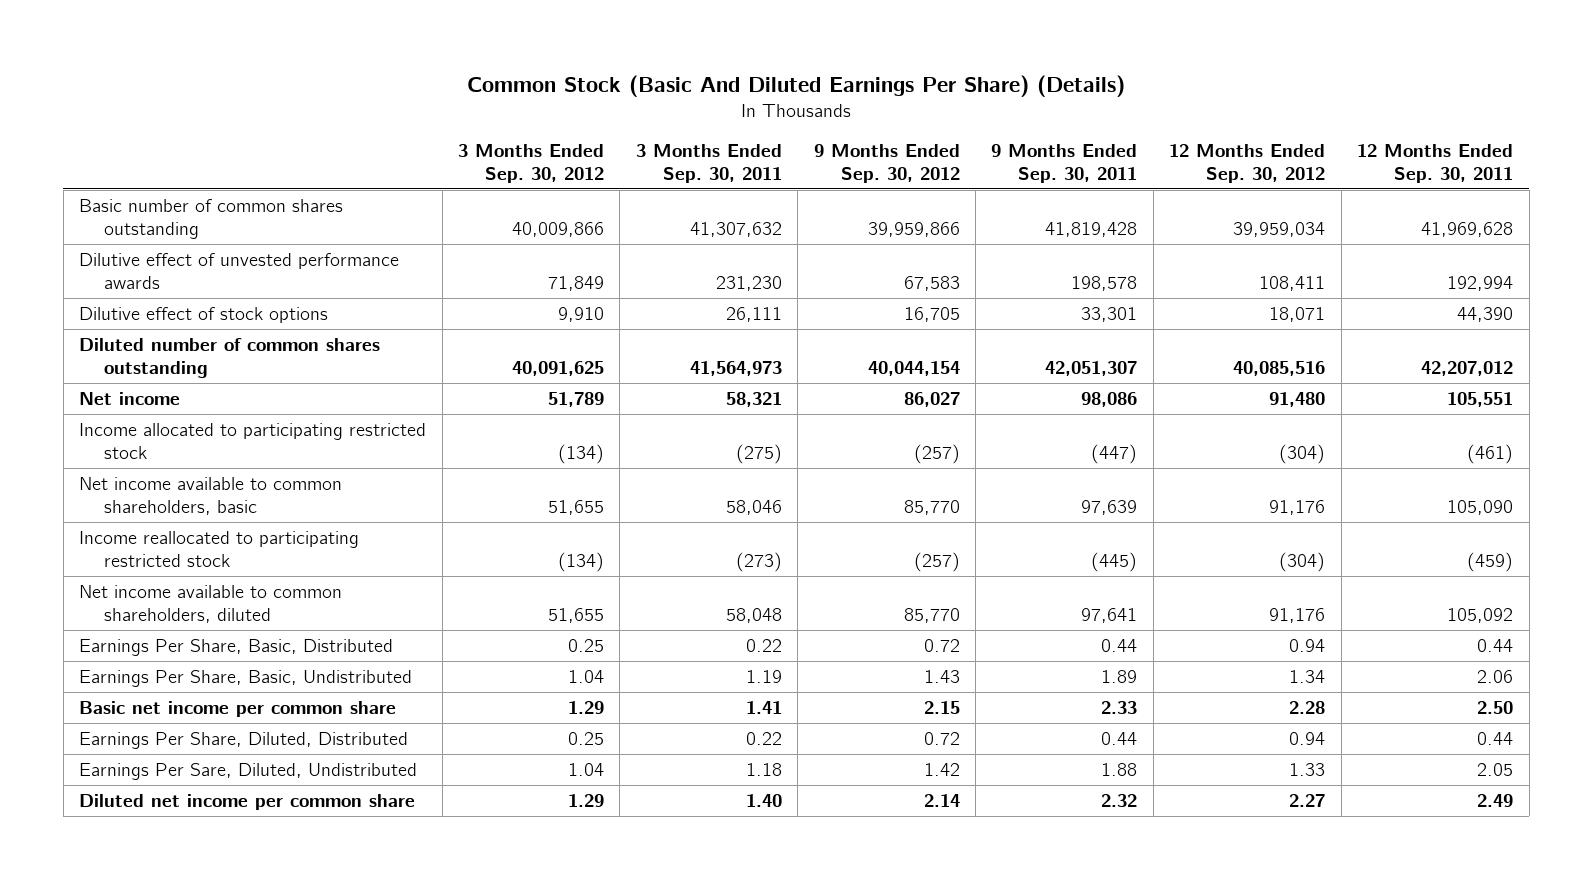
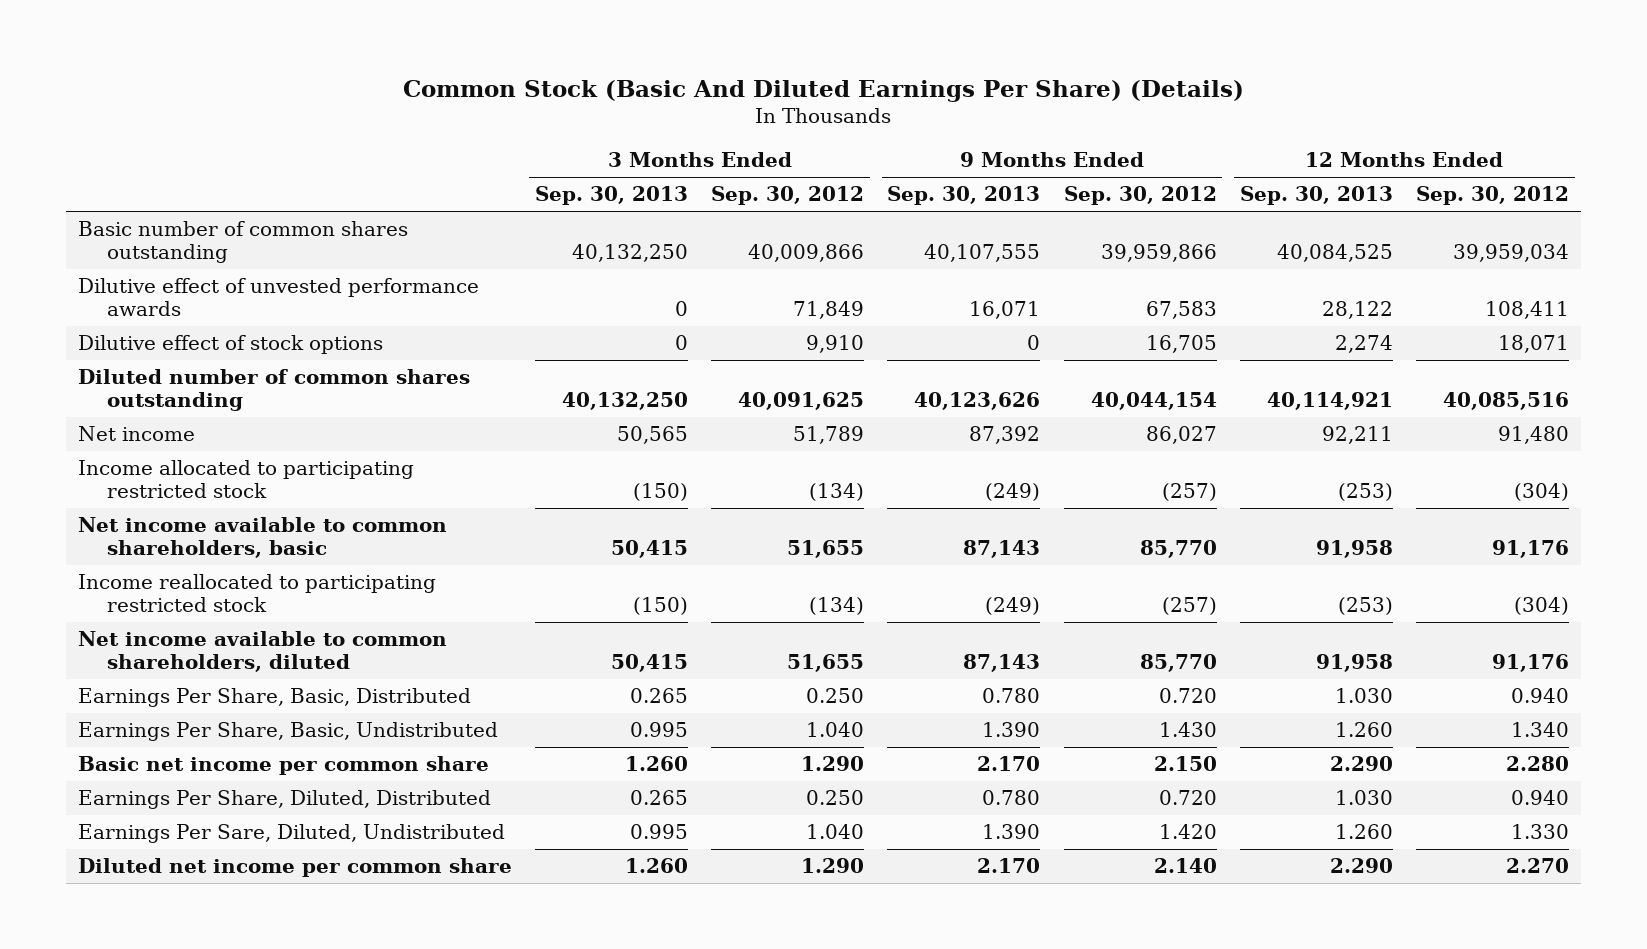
[635,144,782,183] 3 Months Ended Sep. 30, 2011 -> none
[991,144,1138,183] 9 Months Ended Sep. 30, 2011 -> none
[1357,144,1514,183] 12 Months Ended Sep. 30, 2011 -> none
none -> [535,186,689,206] Sep. 30, 2013
none -> [887,186,1041,206] Sep. 30, 2013
none -> [1239,186,1393,206] Sep. 30, 2013
[567,638,604,652] 0.25 -> [806,688,865,704] 0.250
[923,638,960,652] 0.72 -> [1158,688,1217,704] 0.720
[1289,638,1326,652] 0.94 -> [1511,688,1570,704] 0.940
[567,669,604,683] 1.04 -> [806,722,865,738] 1.040
[923,669,960,683] 1.43 -> [1158,722,1217,738] 1.430
[1289,669,1326,683] 1.34 -> [1511,722,1570,738] 1.340
[567,700,604,714] 1.29 -> [801,756,865,772] 1.290
[923,700,960,714] 2.15 -> [1153,756,1217,772] 2.150
[1289,700,1326,714] 2.28 -> [1506,756,1570,772] 2.280
[567,731,604,745] 0.25 -> [806,790,865,806] 0.250
[923,731,960,745] 0.72 -> [1158,790,1217,806] 0.720
[1289,731,1326,745] 0.94 -> [1511,790,1570,806] 0.940
[567,762,604,776] 1.04 -> [806,824,865,840] 1.040
[923,762,960,776] 1.42 -> [1158,824,1217,840] 1.420
[1289,762,1326,776] 1.33 -> [1511,824,1570,840] 1.330
[567,793,604,807] 1.29 -> [801,858,865,874] 1.290
[923,793,960,807] 2.14 -> [1153,858,1217,874] 2.140
[1289,793,1326,807] 2.27 -> [1506,858,1570,874] 2.270

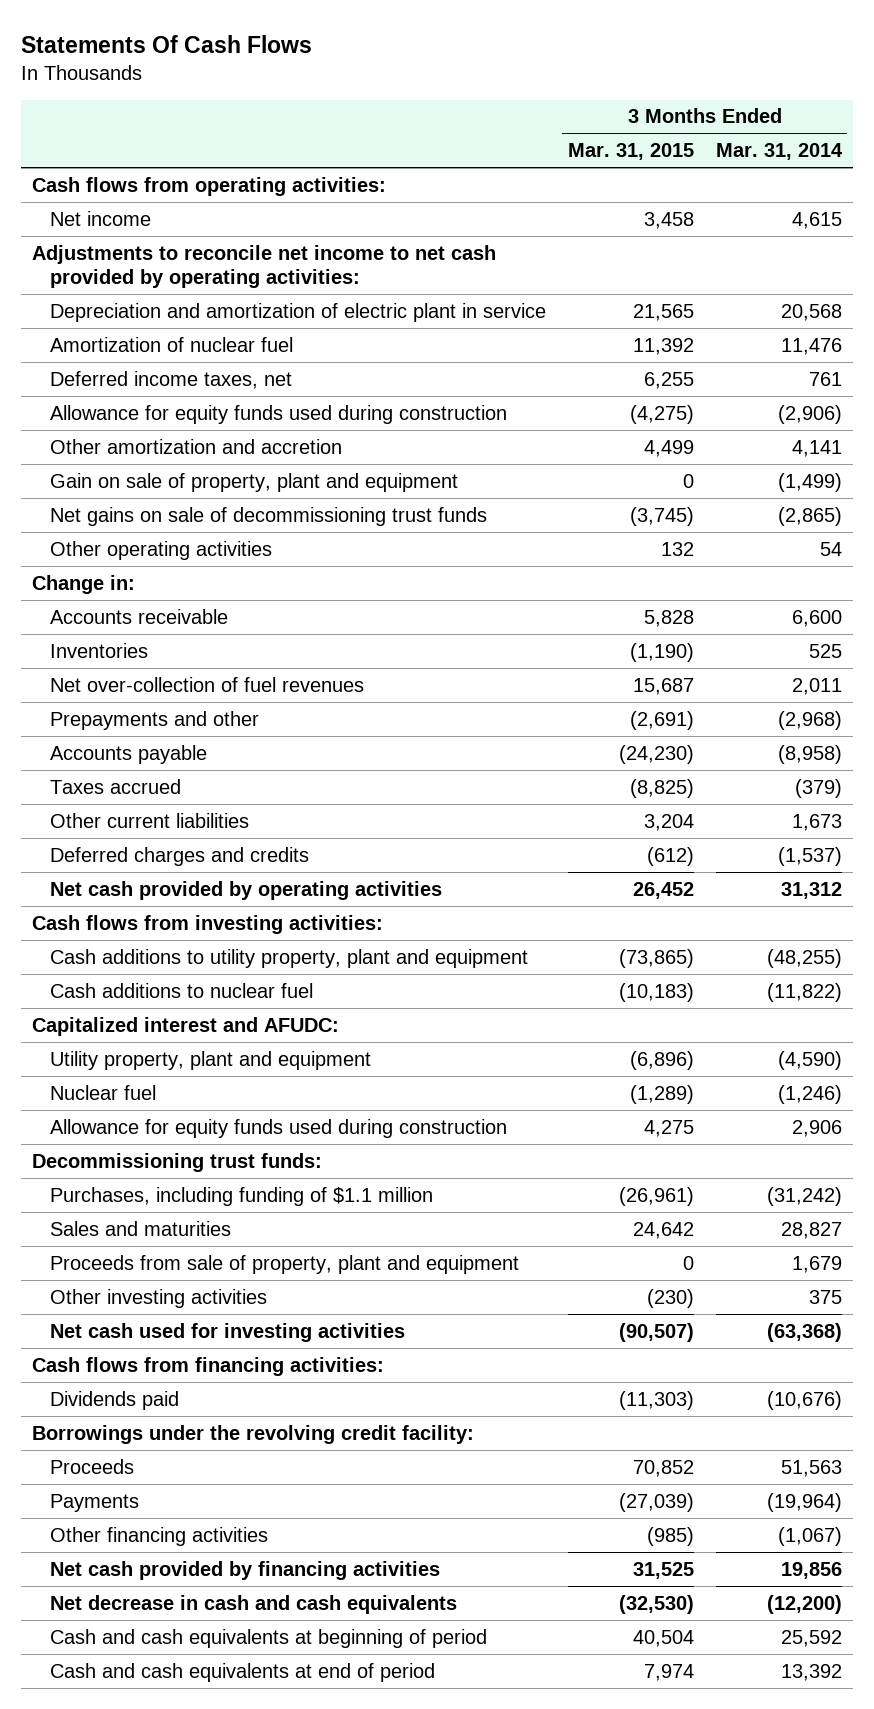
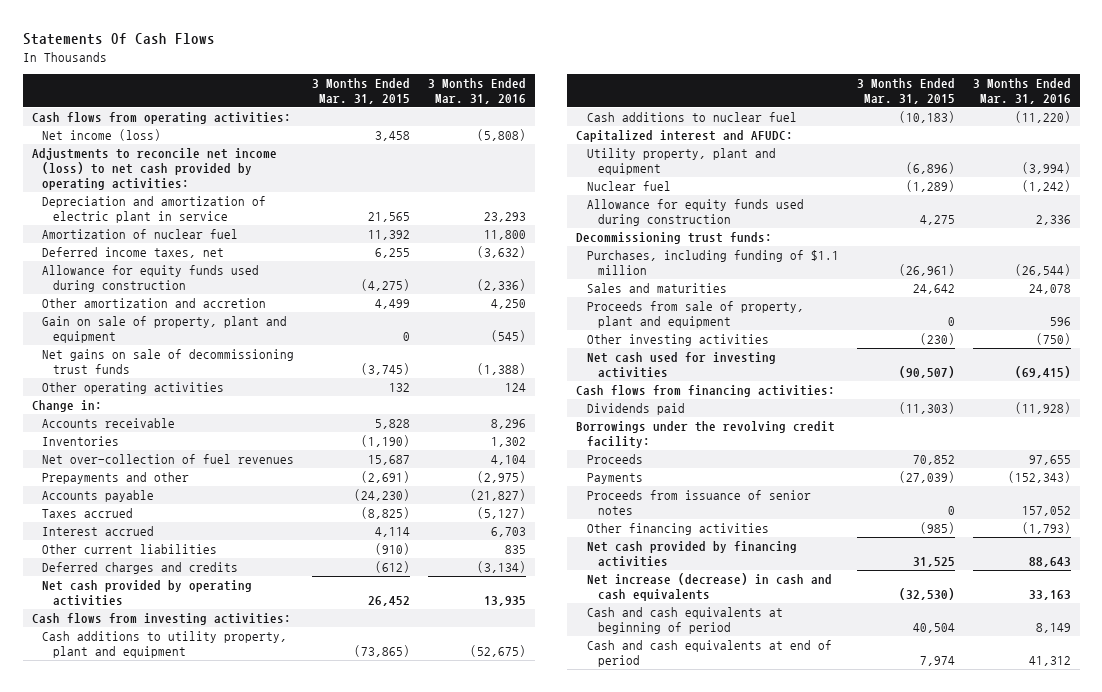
[715,143,843,161] Mar. 31, 2014 -> none
none -> [427,77,526,104] 3 Months Ended Mar. 31, 2016
[50,210,152,226] Net income -> [42,129,162,142] Net income (loss)
[32,244,497,289] Adjustments to reconcile net income to net cash provided by operating activities: -> [31,148,277,191] Adjustments to reconcile net income (loss) to net cash provided by operating activities:
none -> [42,526,155,537] Interest accrued
[643,813,694,831] 3,204 -> [375,543,411,556] (910)
none -> [586,490,811,516] Proceeds from issuance of senior notes
[50,1594,458,1614] Net decrease in cash and cash equivalents -> [586,573,832,602] Net increase (decrease) in cash and cash equivalents

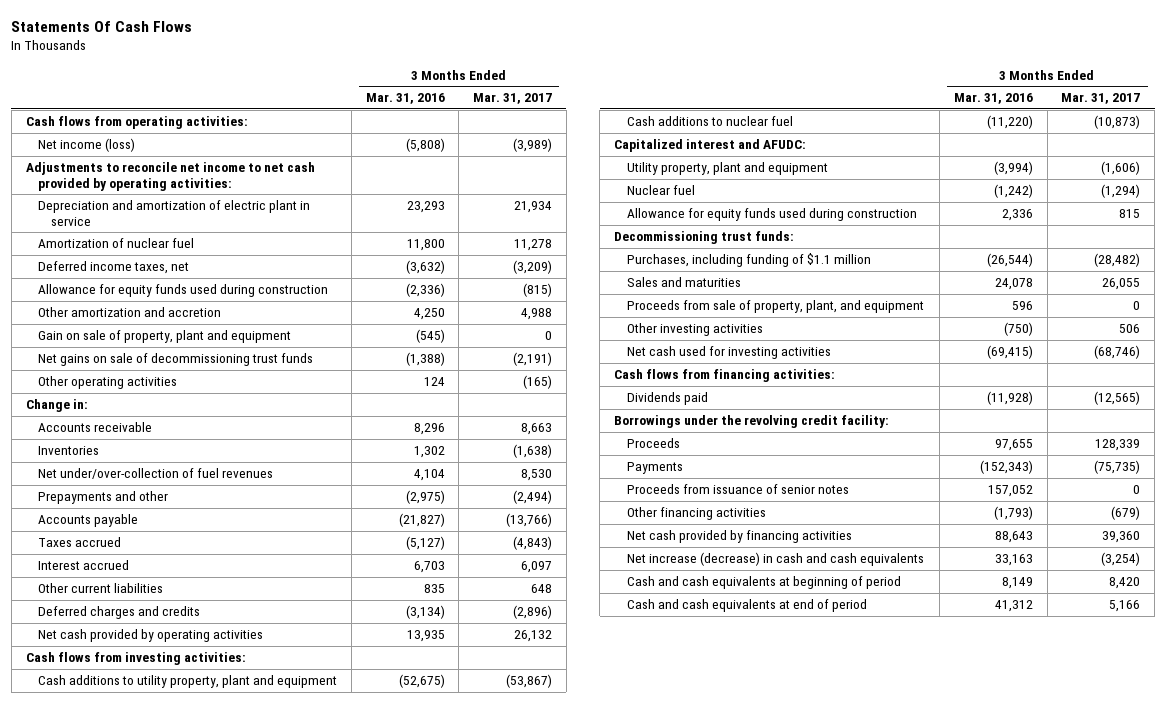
[312,77,411,104] 3 Months Ended Mar. 31, 2015 -> none
none -> [473,93,553,105] Mar. 31, 2017
[31,148,277,191] Adjustments to reconcile net income (loss) to net cash provided by operating activities: -> [25,162,315,191] Adjustments to reconcile net income to net cash provided by operating activities:
[42,454,295,465] Net over-collection of fuel revenues -> [38,468,274,480] Net under/over-collection of fuel revenues
[586,301,804,329] Proceeds from sale of property, plant and equipment -> [626,300,924,314] Proceeds from sale of property, plant, and equipment

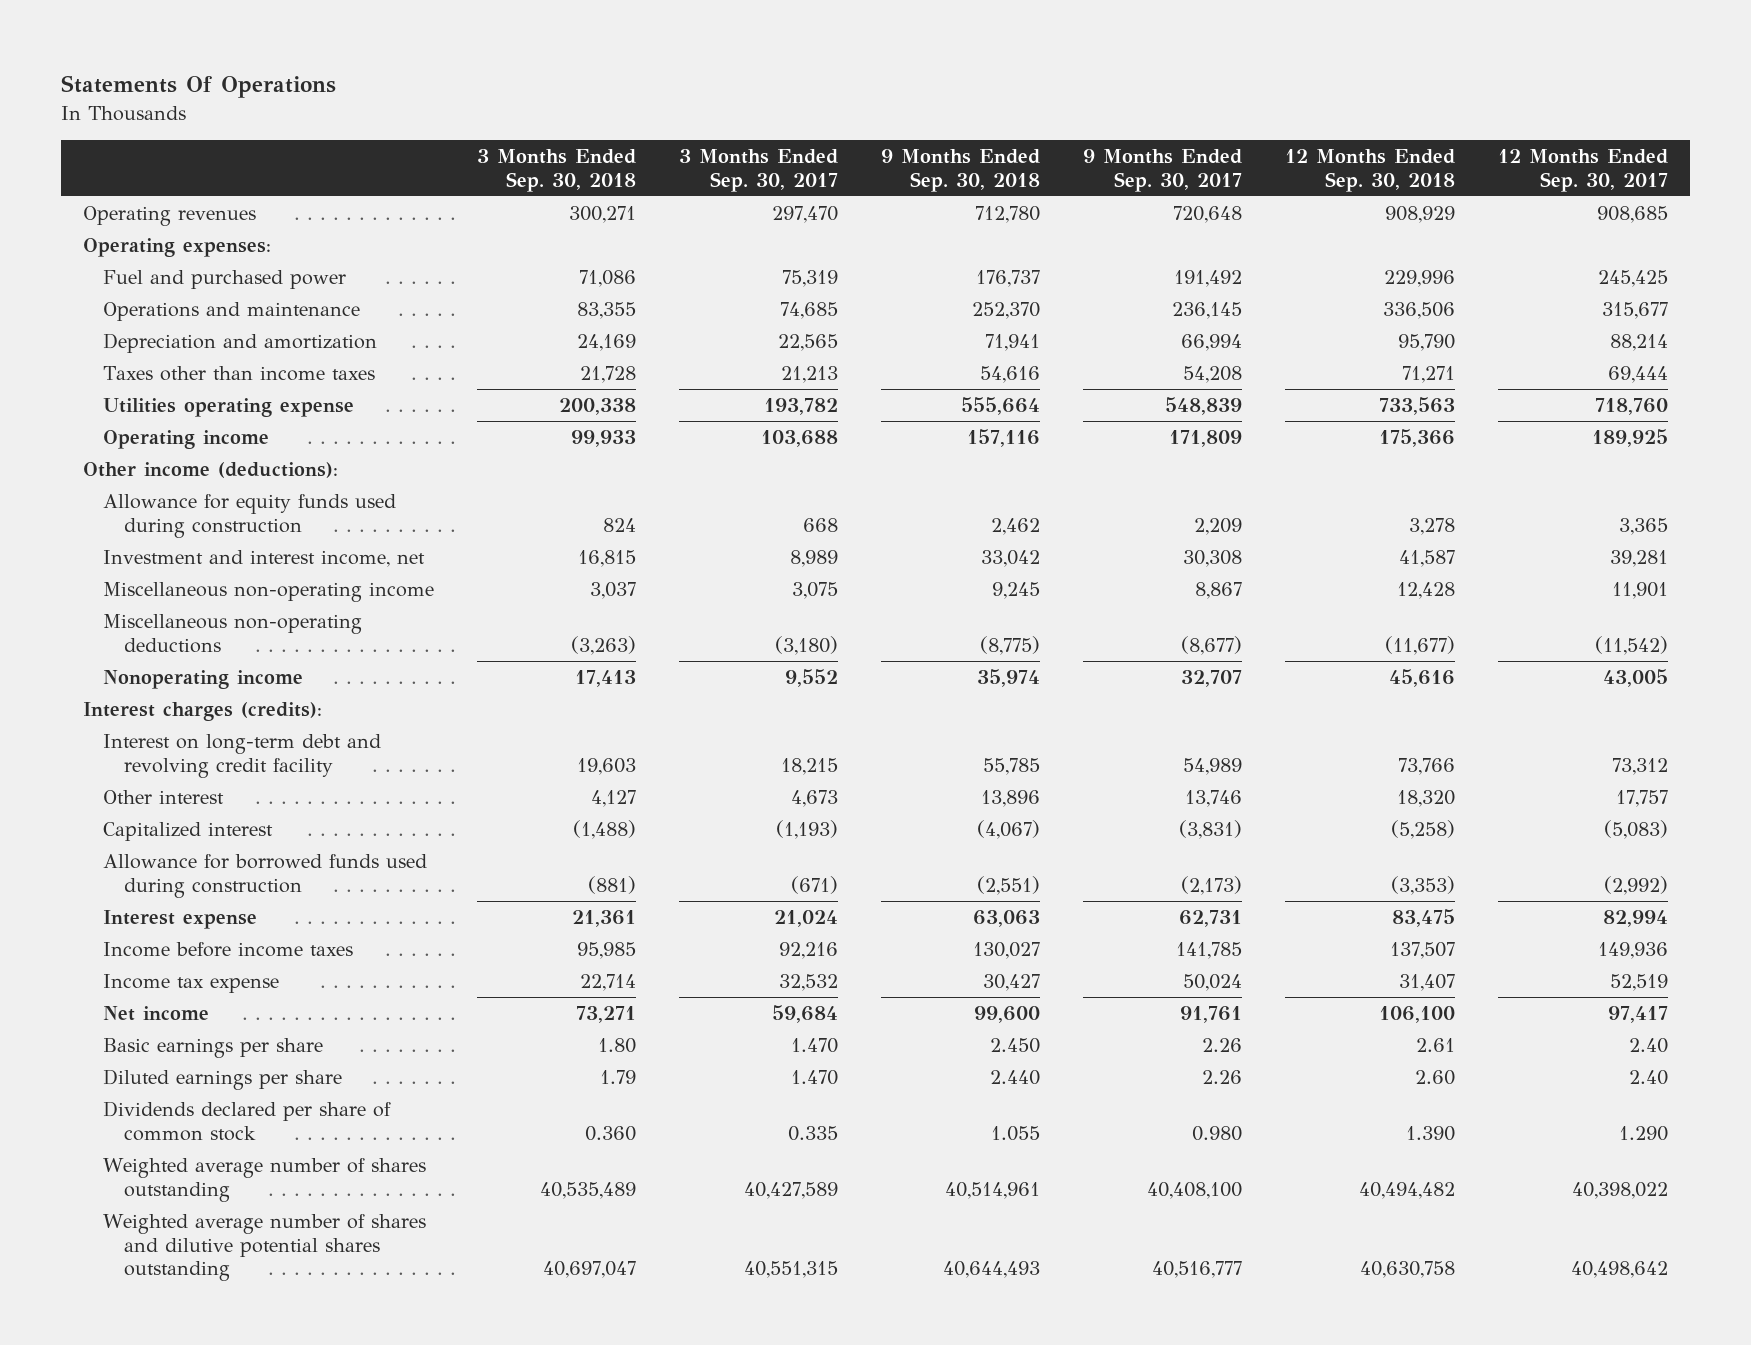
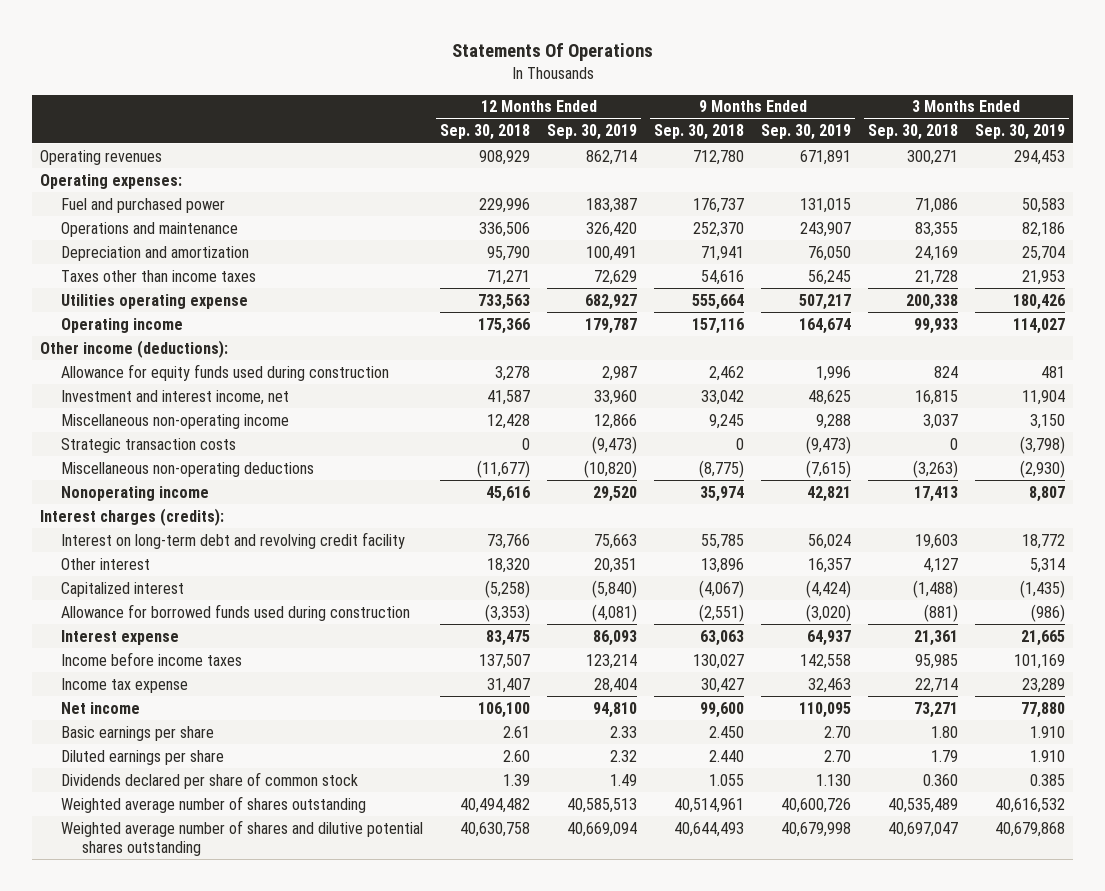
[679,148,839,192] 3 Months Ended Sep. 30, 2017 -> none
[1083,148,1243,192] 9 Months Ended Sep. 30, 2017 -> none
[1498,148,1669,192] 12 Months Ended Sep. 30, 2017 -> none
none -> [547,124,638,141] Sep. 30, 2019
none -> [760,124,851,141] Sep. 30, 2019
none -> [974,124,1065,141] Sep. 30, 2019
none -> [61,437,237,453] Strategic transaction costs
[1406,1125,1456,1141] 1.390 -> [503,773,531,786] 1.39

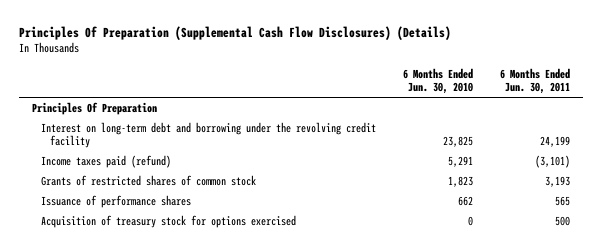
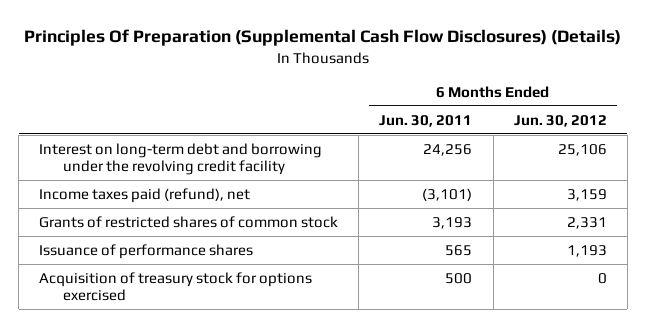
[403,67,474,95] 6 Months Ended Jun. 30, 2010 -> none
none -> [513,114,607,127] Jun. 30, 2012
[32,102,158,116] Principles Of Preparation -> none
[540,136,571,148] 24,199 -> [423,143,473,156] 24,256
[41,155,172,169] Income taxes paid (refund) -> [39,187,251,203] Income taxes paid (refund), net

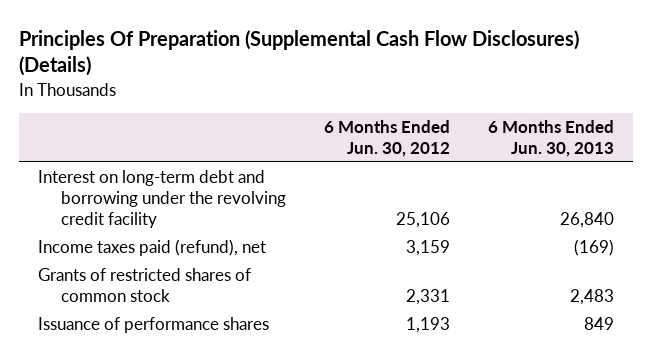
[379,114,473,127] Jun. 30, 2011 -> none
none -> [488,120,615,157] 6 Months Ended Jun. 30, 2013
[39,271,313,302] Acquisition of treasury stock for options exercised -> none

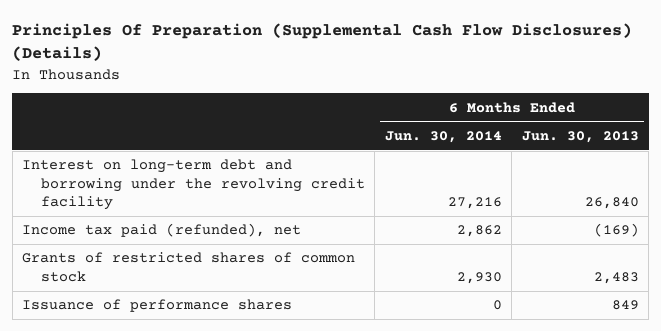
[324,120,451,157] 6 Months Ended Jun. 30, 2012 -> none
none -> [384,131,502,144] Jun. 30, 2014
[38,239,267,257] Income taxes paid (refund), net -> [22,223,302,238] Income tax paid (refunded), net

